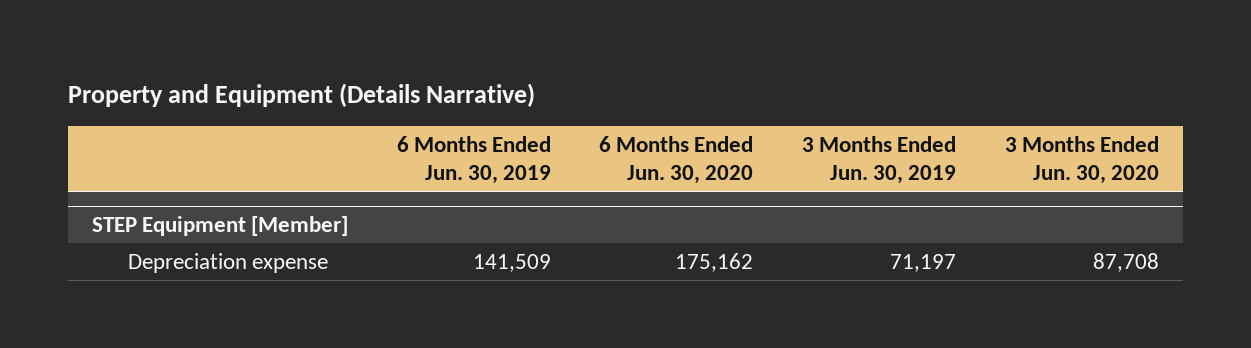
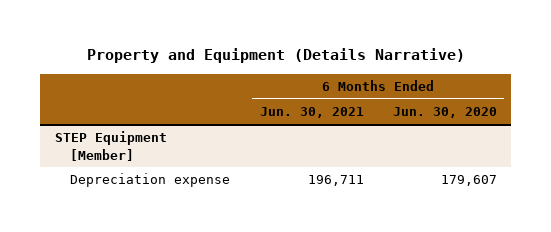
[396,135,551,185] 6 Months Ended Jun. 30, 2019 -> none
[801,135,956,185] 3 Months Ended Jun. 30, 2019 -> none
[1004,135,1159,185] 3 Months Ended Jun. 30, 2020 -> none
none -> [259,107,364,119] Jun. 30, 2021
[675,252,754,272] 175,162 -> [440,175,497,187] 179,607

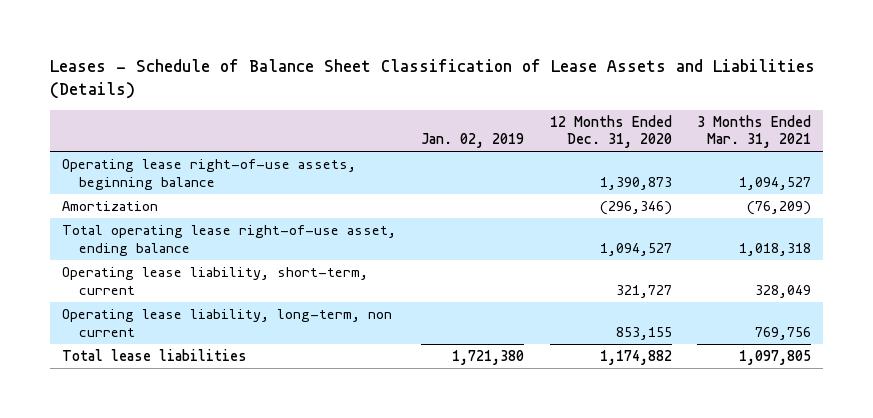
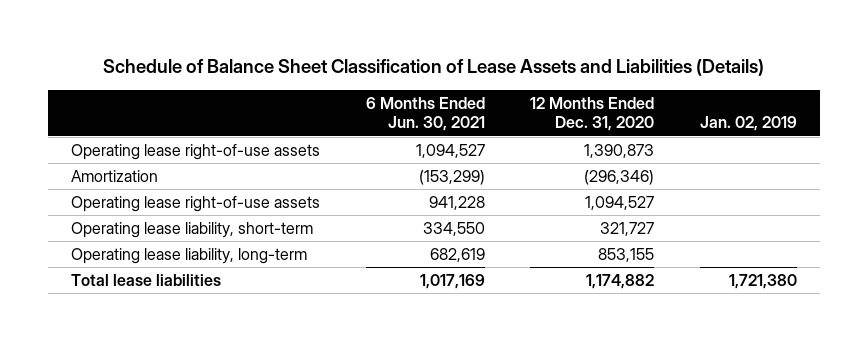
[49,59,815,100] Leases - Schedule of Balance Sheet Classification of Lease Assets and Liabilities (Details) -> [102,59,764,77] Schedule of Balance Sheet Classification of Lease Assets and Liabilities (Details)
[696,114,811,149] 3 Months Ended Mar. 31, 2021 -> none
none -> [365,96,485,132] 6 Months Ended Jun. 30, 2021
[62,159,357,190] Operating lease right-of-use assets, beginning balance -> [71,144,321,161] Operating lease right-of-use assets
[62,225,397,256] Total operating lease right-of-use asset, ending balance -> [71,196,321,213] Operating lease right-of-use assets
[62,267,369,295] Operating lease liability, short-term, current -> [71,222,314,239] Operating lease liability, short-term
[62,309,393,337] Operating lease liability, long-term, non current -> [71,248,308,265] Operating lease liability, long-term

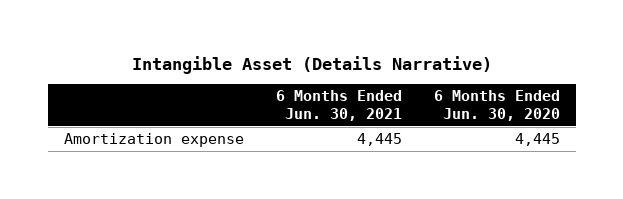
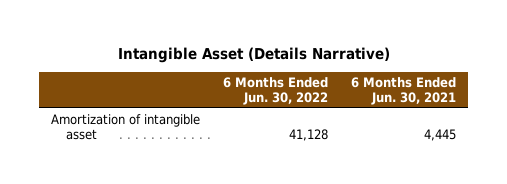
[433,90,560,122] 6 Months Ended Jun. 30, 2020 -> none
none -> [223,76,329,105] 6 Months Ended Jun. 30, 2022
[63,133,244,148] Amortization expense -> [50,113,200,140] Amortization of intangible asset

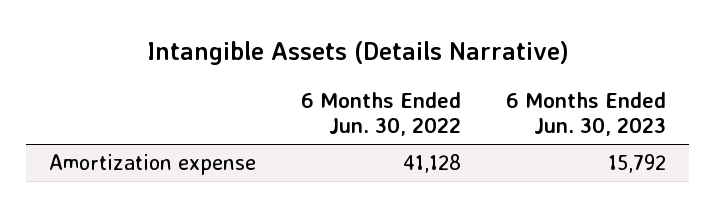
[117,47,390,64] Intangible Asset (Details Narrative) -> [146,41,569,66] Intangible Assets (Details Narrative)
[351,76,457,105] 6 Months Ended Jun. 30, 2021 -> none
none -> [506,91,667,137] 6 Months Ended Jun. 30, 2023
[50,113,200,140] Amortization of intangible asset -> [48,154,256,176] Amortization expense

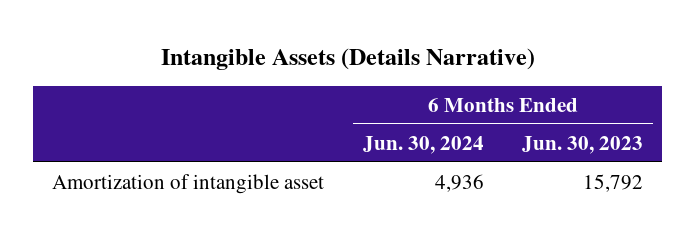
[301,91,462,137] 6 Months Ended Jun. 30, 2022 -> none
none -> [362,135,484,154] Jun. 30, 2024
[48,154,256,176] Amortization expense -> [52,173,325,194] Amortization of intangible asset

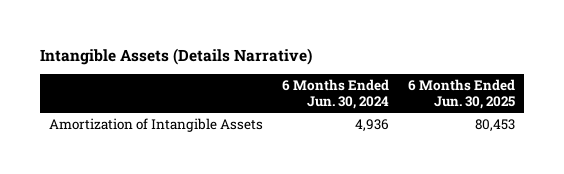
[521,135,643,154] Jun. 30, 2023 -> none
none -> [407,78,515,110] 6 Months Ended Jun. 30, 2025
[52,173,325,194] Amortization of intangible asset -> [49,117,264,132] Amortization of Intangible Assets

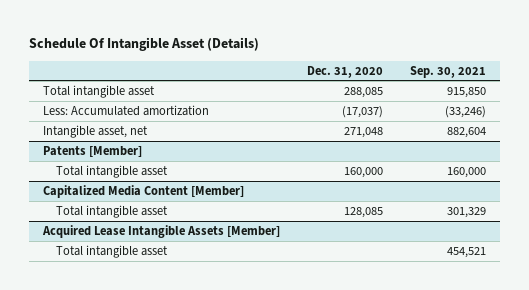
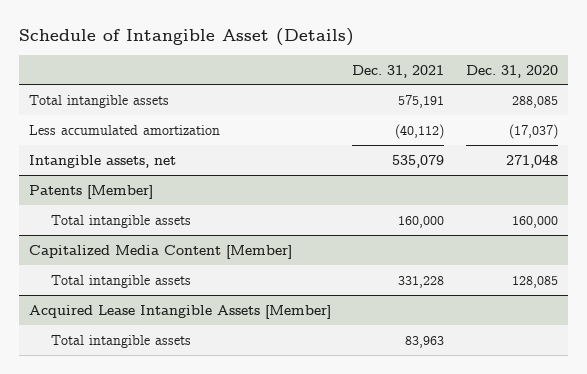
[29,37,260,52] Schedule Of Intangible Asset (Details) -> [18,27,354,46] Schedule of Intangible Asset (Details)
[410,65,487,78] Sep. 30, 2021 -> none
none -> [352,64,445,78] Dec. 31, 2021
[42,84,155,98] Total intangible asset -> [29,94,170,108] Total intangible assets
[42,104,209,116] Less: Accumulated amortization -> [29,124,221,135] Less accumulated amortization
[42,124,148,138] Intangible asset, net -> [29,154,177,168] Intangible assets, net
[56,164,169,178] Total intangible asset -> [50,214,191,228] Total intangible assets
[56,204,169,218] Total intangible asset -> [50,274,191,288] Total intangible assets
[56,244,169,258] Total intangible asset -> [50,334,191,348] Total intangible assets

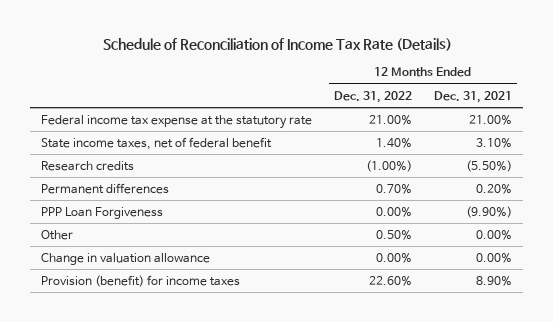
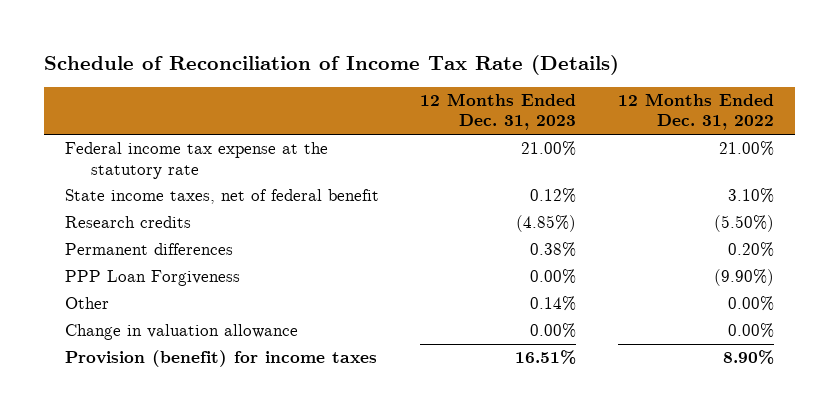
[433,90,512,103] Dec. 31, 2021 -> none
none -> [420,93,577,131] 12 Months Ended Dec. 31, 2023
[376,137,413,148] 1.40% -> [728,188,775,204] 3.10%
[366,159,413,172] (1.00%) -> [714,215,775,233] (5.50%)
[376,183,413,194] 0.70% -> [728,242,775,258] 0.20%
[376,206,413,217] 0.00% -> [714,269,775,287] (9.90%)
[376,229,413,240] 0.50% -> [728,296,775,312] 0.00%
[369,275,413,286] 22.60% -> [723,350,775,365] 8.90%

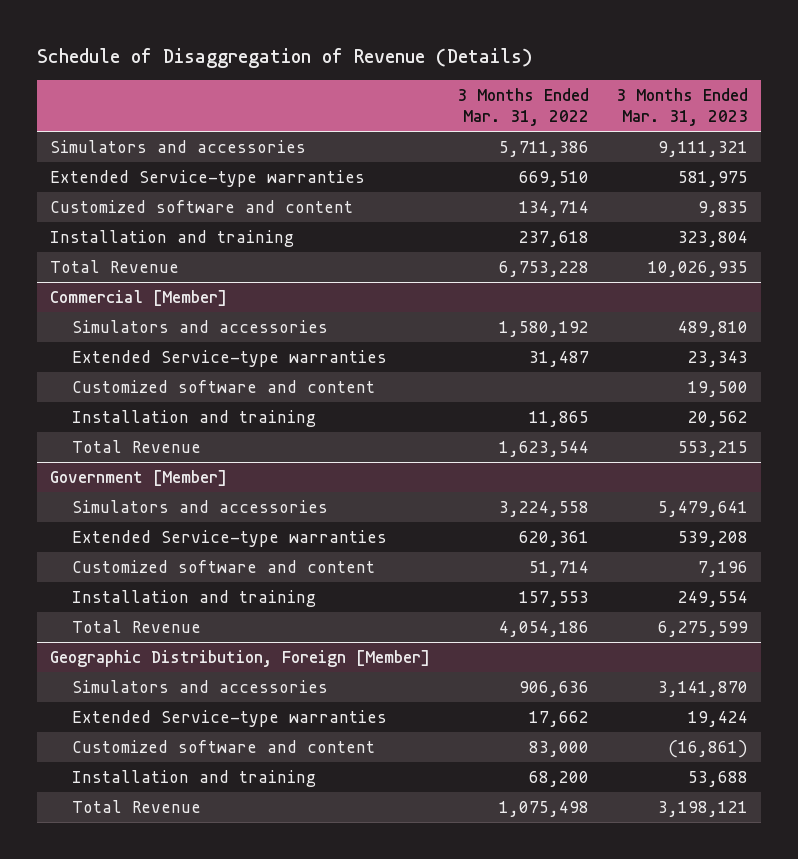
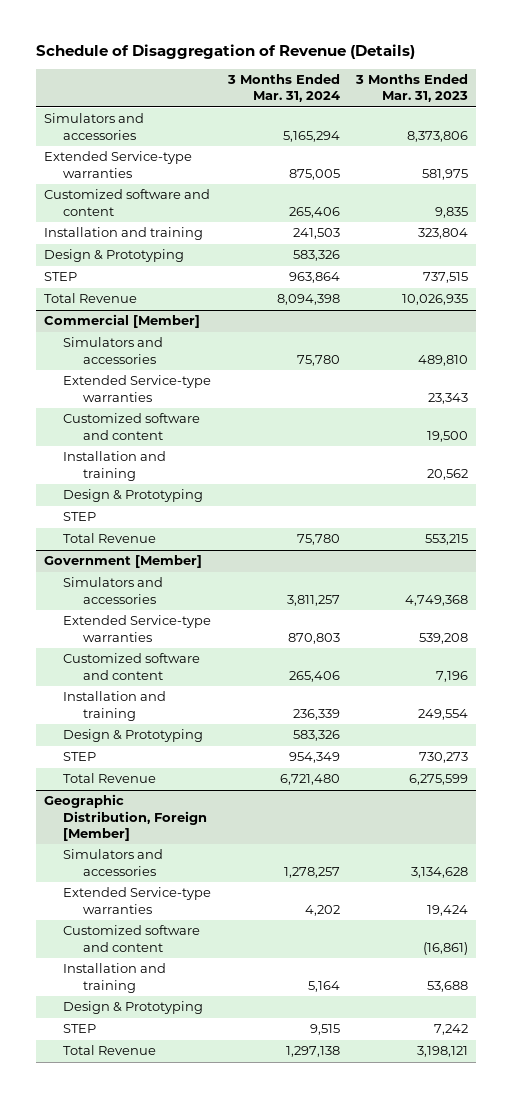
[457,87,590,127] 3 Months Ended Mar. 31, 2022 -> none
none -> [226,74,340,103] 3 Months Ended Mar. 31, 2024
[657,140,748,157] 9,111,321 -> [406,130,468,142] 8,373,806
none -> [43,249,184,263] Design & Prototyping
none -> [43,272,77,282] STEP
none -> [63,489,204,503] Design & Prototyping
none -> [63,512,97,522] STEP
[657,500,748,517] 5,479,641 -> [404,594,468,606] 4,749,368
none -> [63,729,204,743] Design & Prototyping
none -> [63,752,97,762] STEP
[657,680,748,697] 3,141,870 -> [410,866,468,878] 3,134,628
none -> [63,1001,204,1015] Design & Prototyping
none -> [63,1024,97,1034] STEP

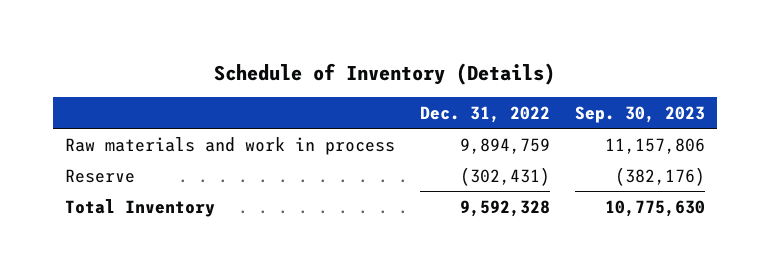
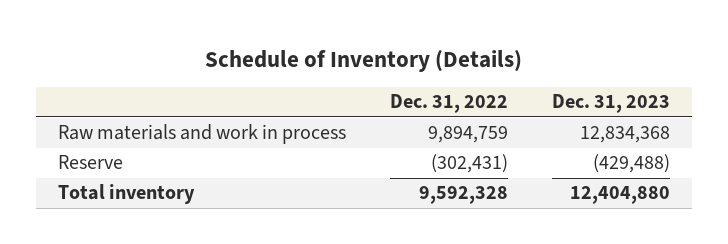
[574,105,705,123] Sep. 30, 2023 -> none
none -> [551,94,670,114] Dec. 31, 2023
[65,198,216,217] Total Inventory -> [57,184,195,205] Total inventory

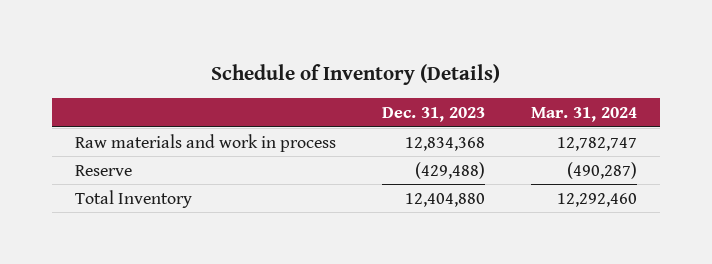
[389,94,508,114] Dec. 31, 2022 -> none
none -> [530,107,637,123] Mar. 31, 2024
[57,184,195,205] Total inventory -> [75,189,193,208] Total Inventory

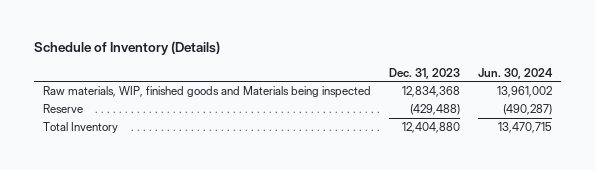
[530,107,637,123] Mar. 31, 2024 -> none
none -> [478,67,554,79] Jun. 30, 2024
[75,133,337,152] Raw materials and work in process -> [42,86,371,99] Raw materials, WIP, finished goods and Materials being inspected

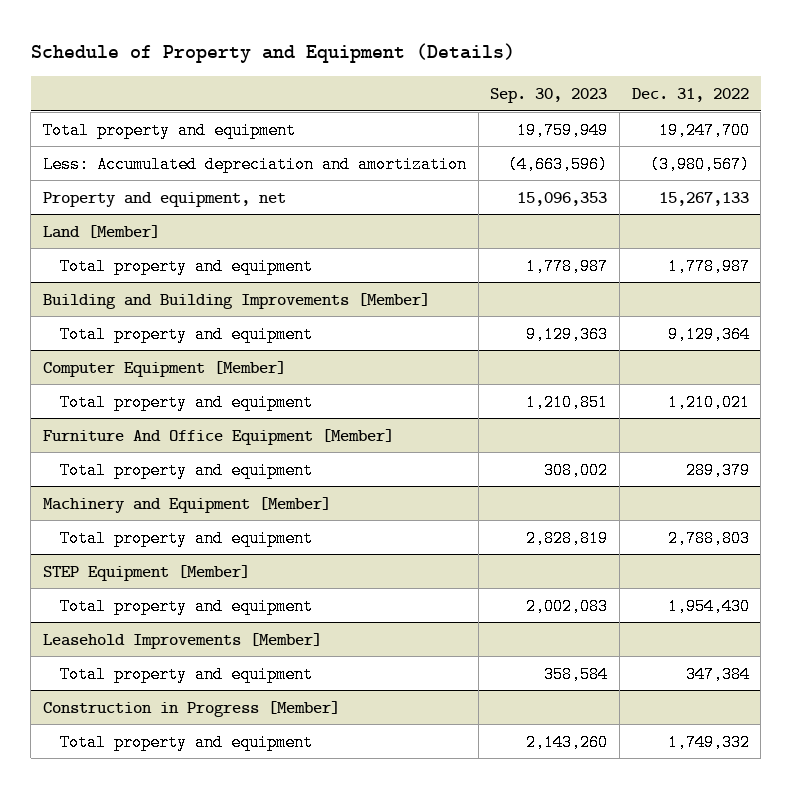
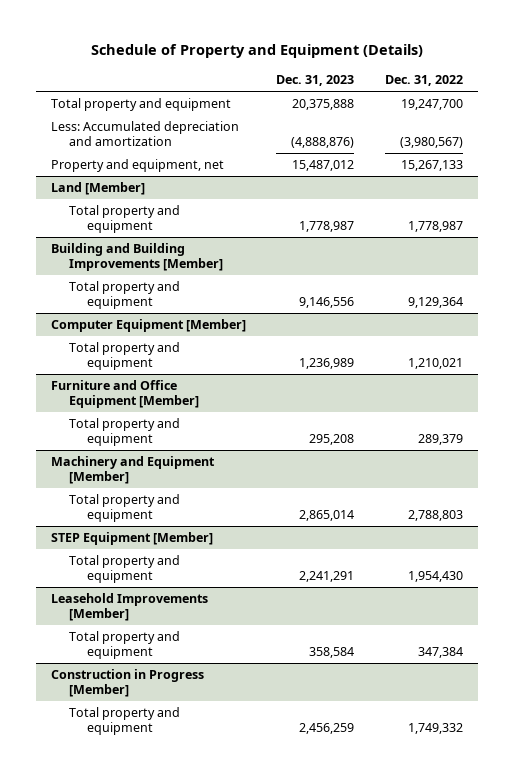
[490,87,608,103] Sep. 30, 2023 -> none
none -> [276,74,355,86] Dec. 31, 2023
[42,428,394,445] Furniture And Office Equipment [Member] -> [51,380,200,409] Furniture and Office Equipment [Member]

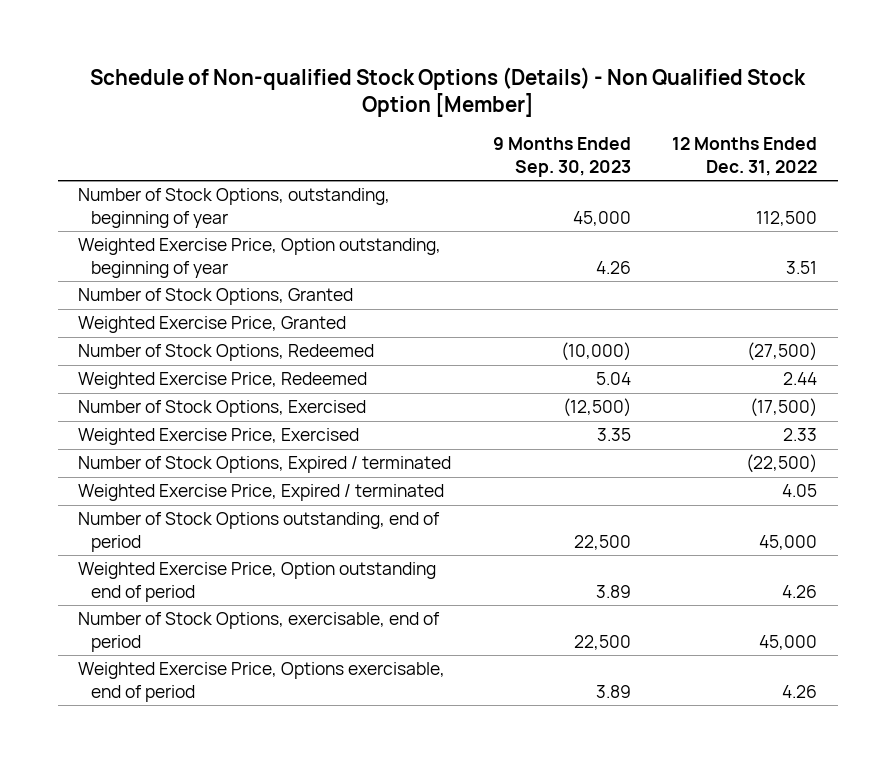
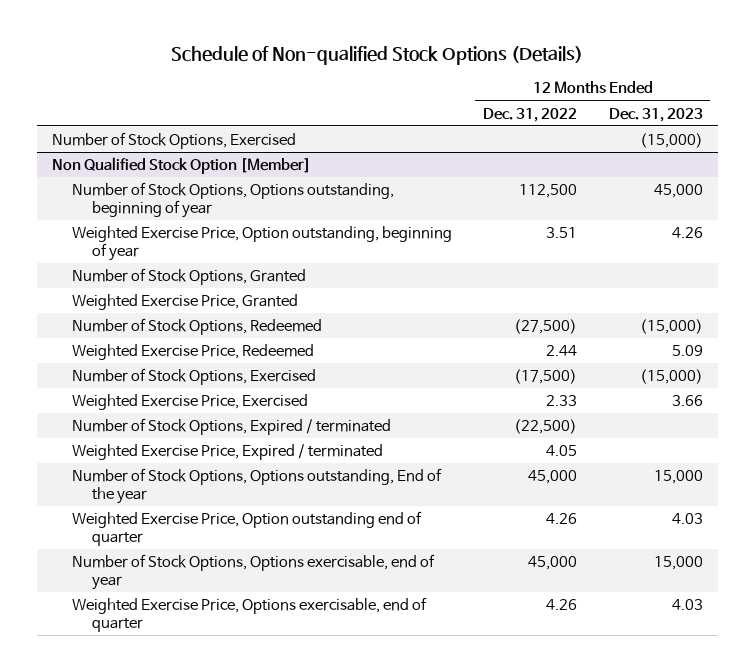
[89,66,806,118] Schedule of Non-qualified Stock Options (Details) - Non Qualified Stock Option [Member] -> [171,46,584,66] Schedule of Non-qualified Stock Options (Details)
[492,137,631,177] 9 Months Ended Sep. 30, 2023 -> none
none -> [608,107,703,122] Dec. 31, 2023
none -> [52,132,297,150] Number of Stock Options, Exercised
none -> [52,157,312,175] Non Qualified Stock Option [Member]
[78,188,391,228] Number of Stock Options, outstanding, beginning of year -> [72,182,395,219] Number of Stock Options, Options outstanding, beginning of year
[78,512,441,552] Number of Stock Options outstanding, end of period -> [72,468,443,505] Number of Stock Options, Options outstanding, End of the year
[78,562,437,602] Weighted Exercise Price, Option outstanding end of period -> [72,511,423,547] Weighted Exercise Price, Option outstanding end of quarter
[78,612,441,652] Number of Stock Options, exercisable, end of period -> [72,554,436,591] Number of Stock Options, Options exercisable, end of year
[78,662,446,702] Weighted Exercise Price, Options exercisable, end of period -> [72,597,428,633] Weighted Exercise Price, Options exercisable, end of quarter

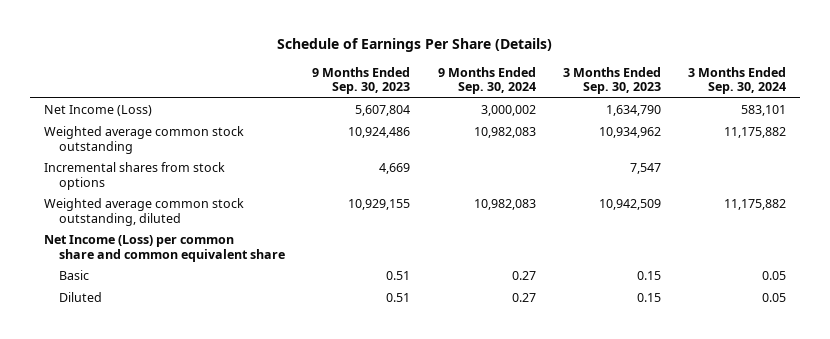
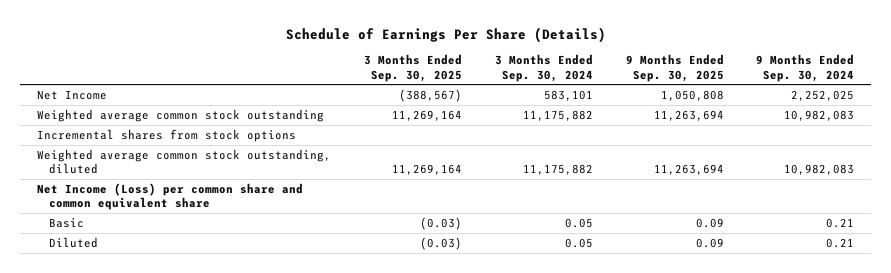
[312,66,411,95] 9 Months Ended Sep. 30, 2023 -> none
[563,66,662,95] 3 Months Ended Sep. 30, 2023 -> none
none -> [363,54,462,82] 3 Months Ended Sep. 30, 2025
none -> [625,54,724,82] 9 Months Ended Sep. 30, 2025
[44,105,153,117] Net Income (Loss) -> [36,89,107,100] Net Income
[480,105,536,117] 3,000,002 -> [791,89,855,101] 2,252,025
[511,271,536,281] 0.27 -> [826,217,855,228] 0.21
[511,293,536,303] 0.27 -> [826,237,855,248] 0.21

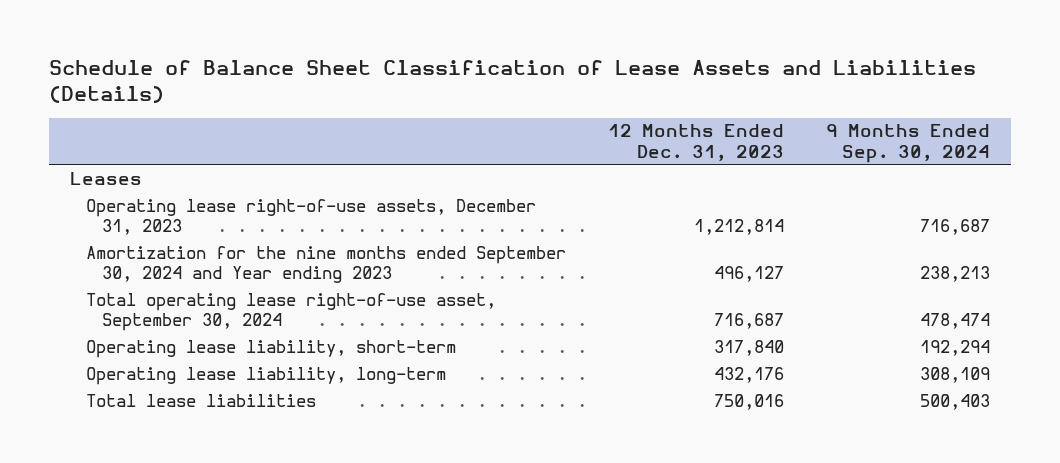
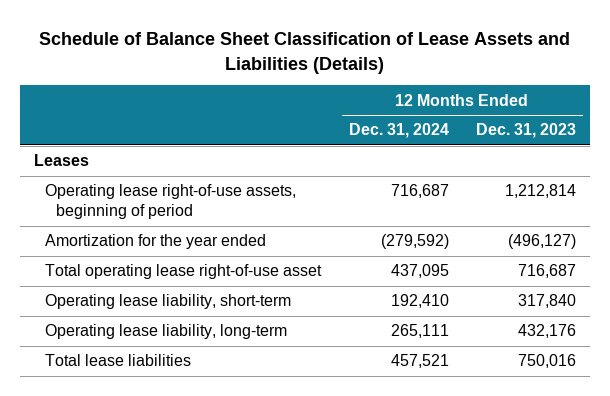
[826,124,991,163] 9 Months Ended Sep. 30, 2024 -> none
none -> [348,123,449,139] Dec. 31, 2024
[85,245,566,284] Amortization for the nine months ended September 30, 2024 and Year ending 2023 -> none
[85,198,536,236] Operating lease right-of-use assets, December 31, 2023 -> [45,184,297,220] Operating lease right-of-use assets, beginning of period
none -> [45,234,267,250] Amortization for the year ended
[85,292,496,332] Total operating lease right-of-use asset, September 30, 2024 -> [45,264,323,280] Total operating lease right-of-use asset

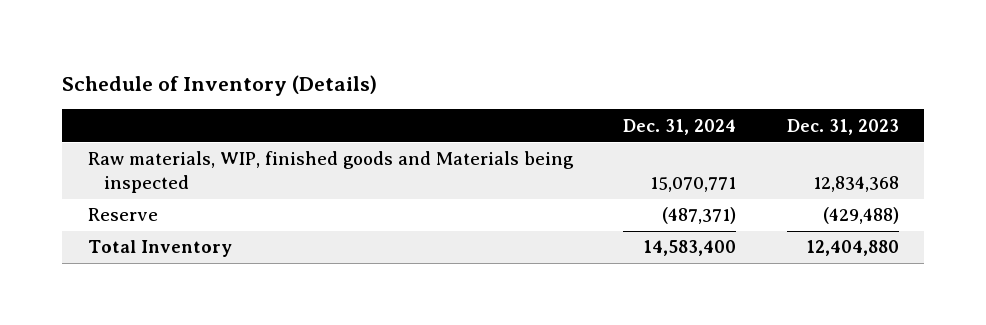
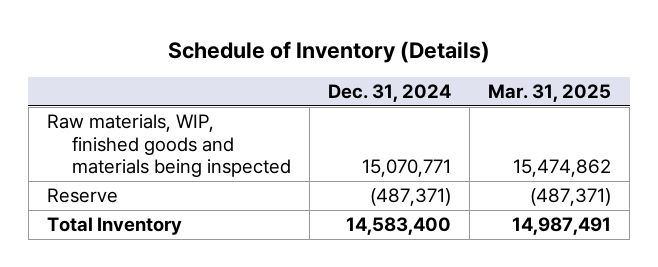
[786,118,899,135] Dec. 31, 2023 -> none
none -> [488,84,612,103] Mar. 31, 2025
[87,151,574,193] Raw materials, WIP, finished goods and Materials being inspected -> [46,114,291,178] Raw materials, WIP, finished goods and materials being inspected

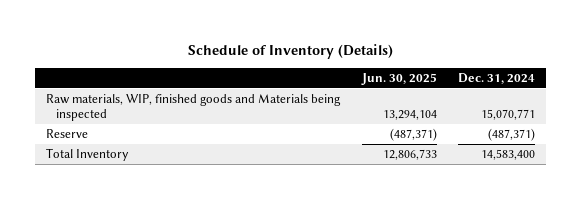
[488,84,612,103] Mar. 31, 2025 -> none
none -> [360,73,437,86] Jun. 30, 2025
[46,114,291,178] Raw materials, WIP, finished goods and materials being inspected -> [45,94,341,121] Raw materials, WIP, finished goods and Materials being inspected

